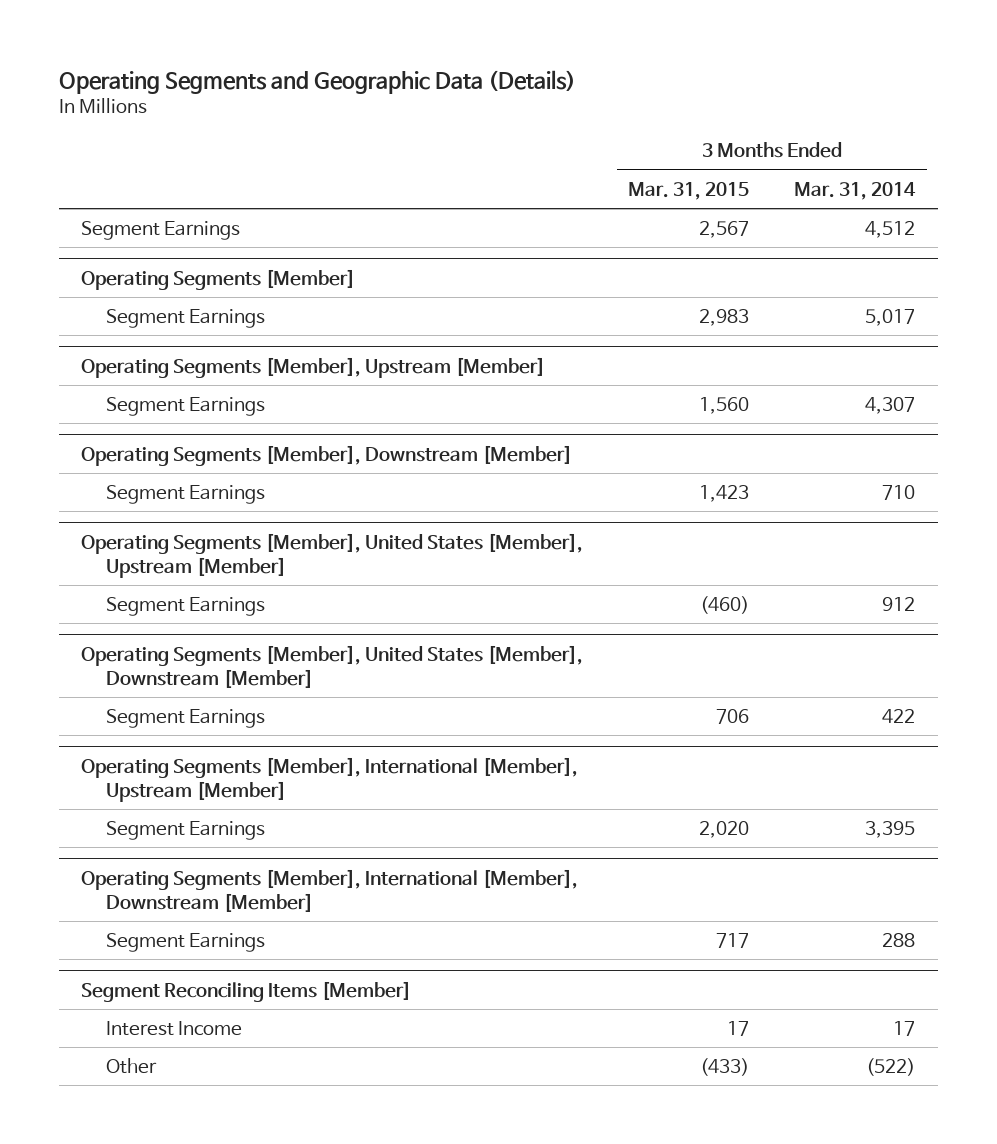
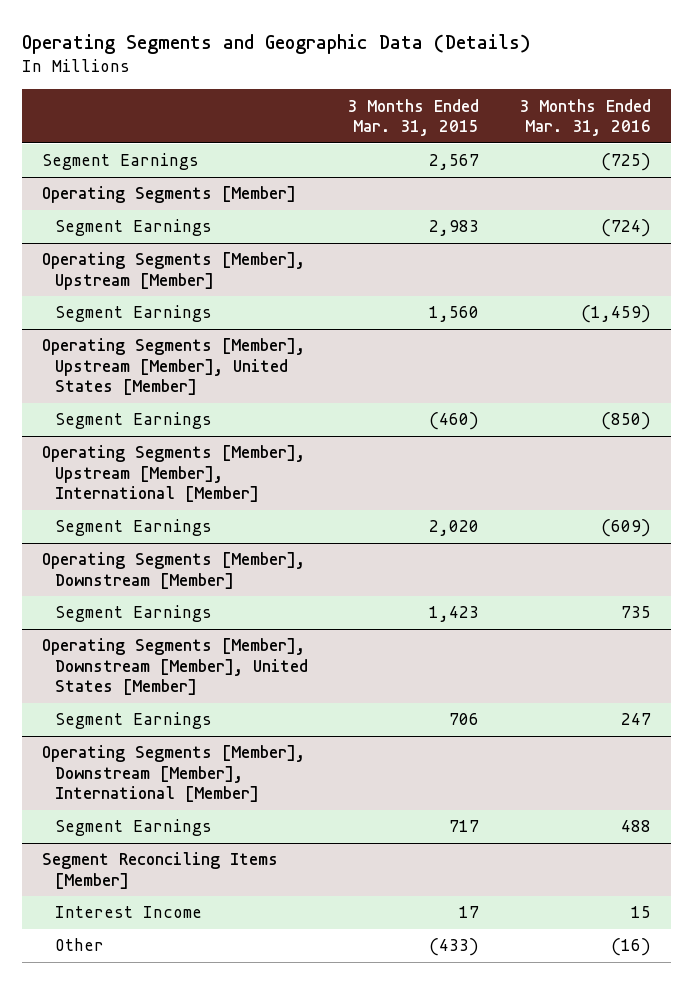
[794,181,917,200] Mar. 31, 2014 -> none
none -> [518,98,651,137] 3 Months Ended Mar. 31, 2016
none -> [42,338,306,396] Operating Segments [Member], Upstream [Member], United States [Member]
none -> [54,412,212,430] Segment Earnings
none -> [42,445,306,503] Operating Segments [Member], Upstream [Member], International [Member]
none -> [54,519,212,537] Segment Earnings
[81,532,584,578] Operating Segments [Member], United States [Member], Upstream [Member] -> none
[106,596,266,616] Segment Earnings -> none
[81,644,584,688] Operating Segments [Member], United States [Member], Downstream [Member] -> [42,638,308,696] Operating Segments [Member], Downstream [Member], United States [Member]
[81,756,579,802] Operating Segments [Member], International [Member], Upstream [Member] -> none
[106,820,266,840] Segment Earnings -> none
[81,868,579,912] Operating Segments [Member], International [Member], Downstream [Member] -> [42,745,306,803] Operating Segments [Member], Downstream [Member], International [Member]

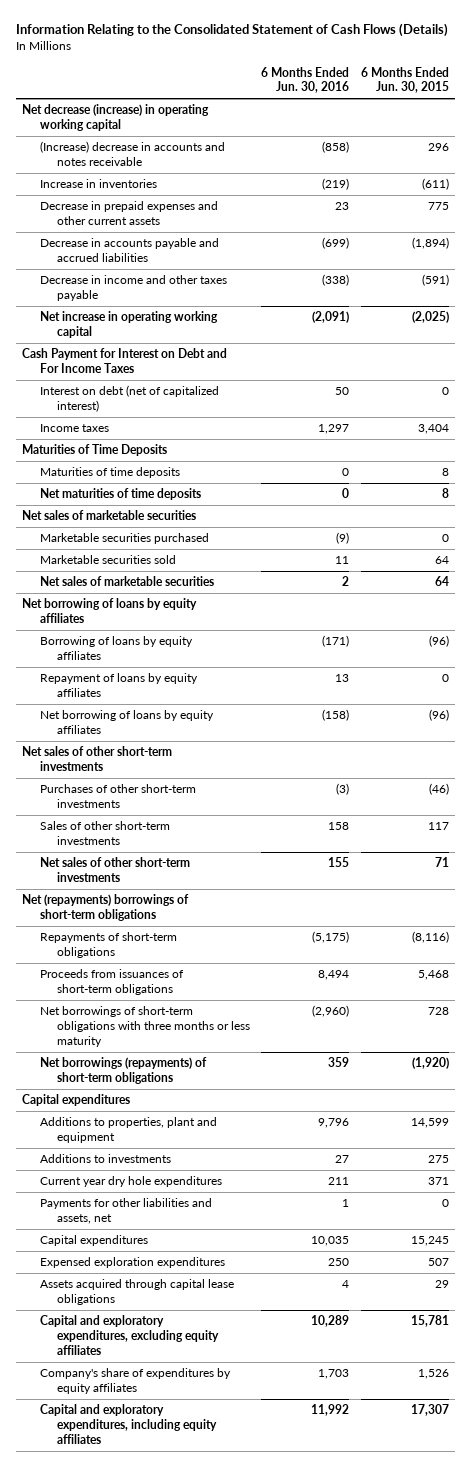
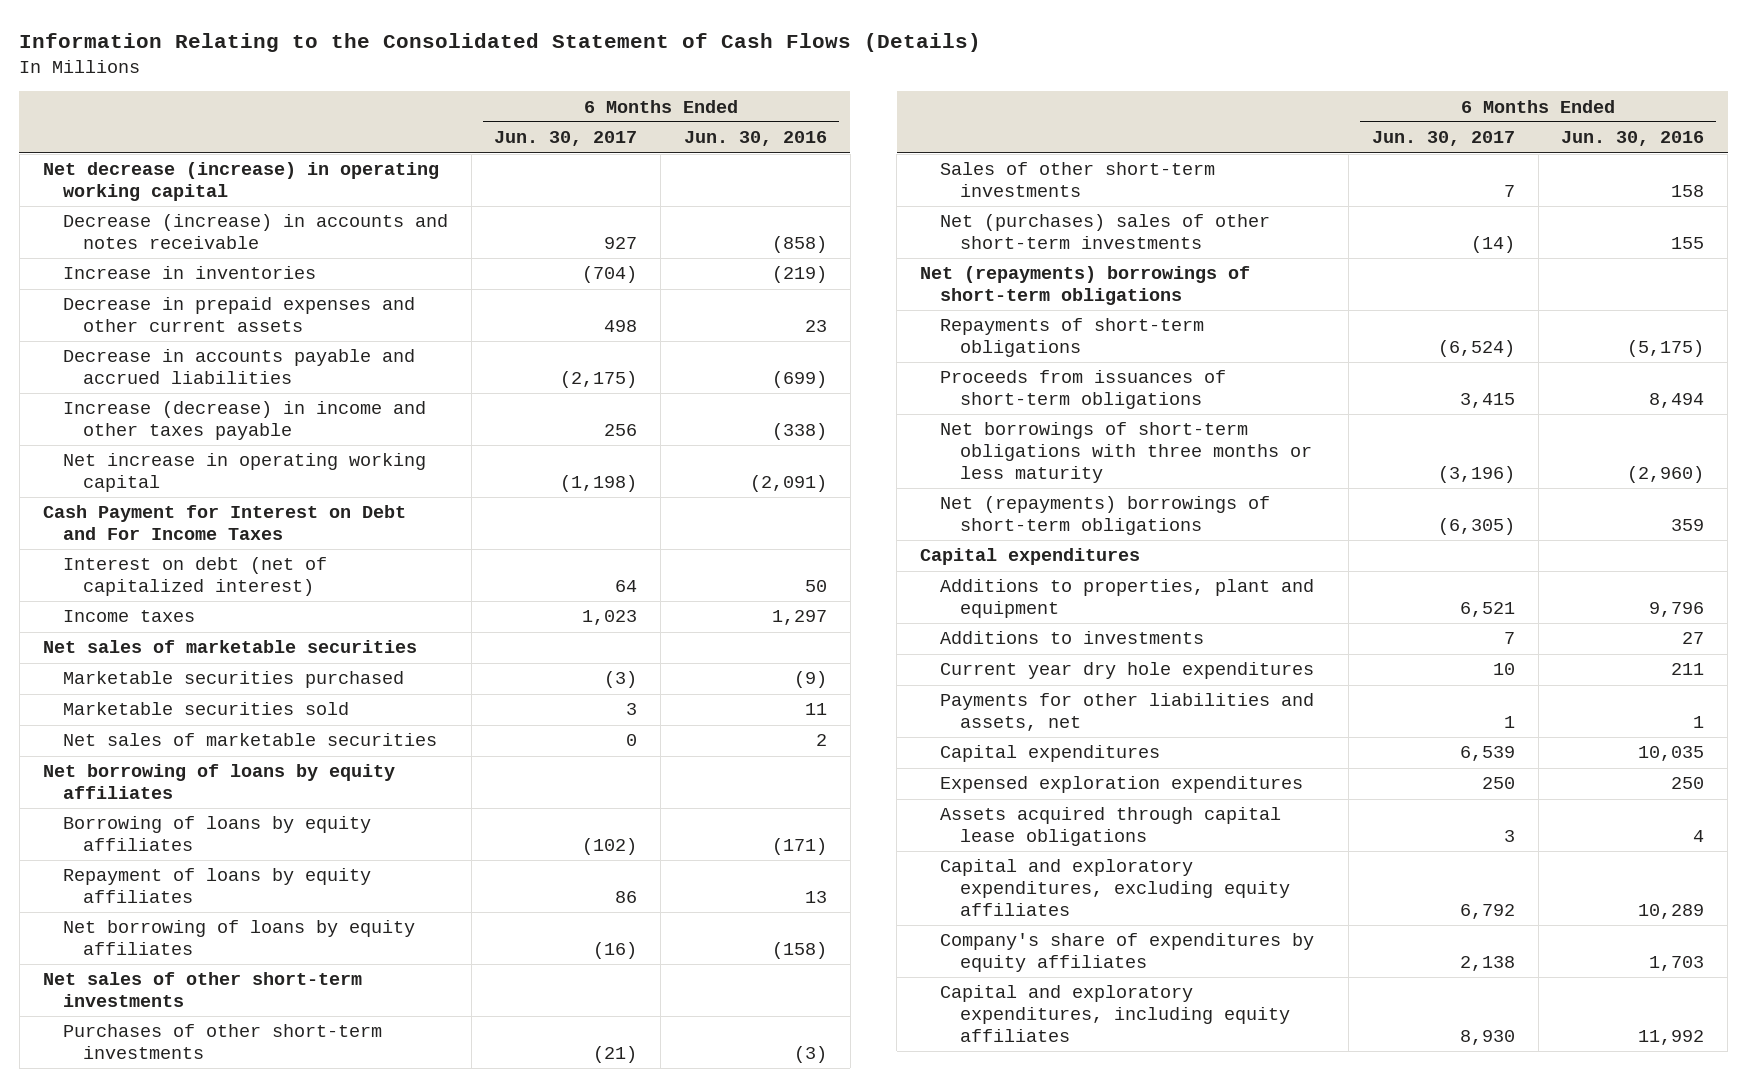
[360,66,449,94] 6 Months Ended Jun. 30, 2015 -> none
none -> [494,131,638,147] Jun. 30, 2017
[39,141,225,166] (Increase) decrease in accounts and notes receivable -> [62,214,448,250] Decrease (increase) in accounts and notes receivable
[39,275,227,301] Decrease in income and other taxes payable -> [62,401,426,441] Increase (decrease) in income and other taxes payable
[22,444,168,457] Maturities of Time Deposits -> none
[39,467,180,479] Maturities of time deposits -> none
[39,488,201,501] Net maturities of time deposits -> none
[39,857,190,882] Net sales of other short-term investments -> [940,214,1271,250] Net (purchases) sales of other short-term investments
[39,1057,207,1084] Net borrowings (repayments) of short-term obligations -> [940,496,1271,536] Net (repayments) borrowings of short-term obligations

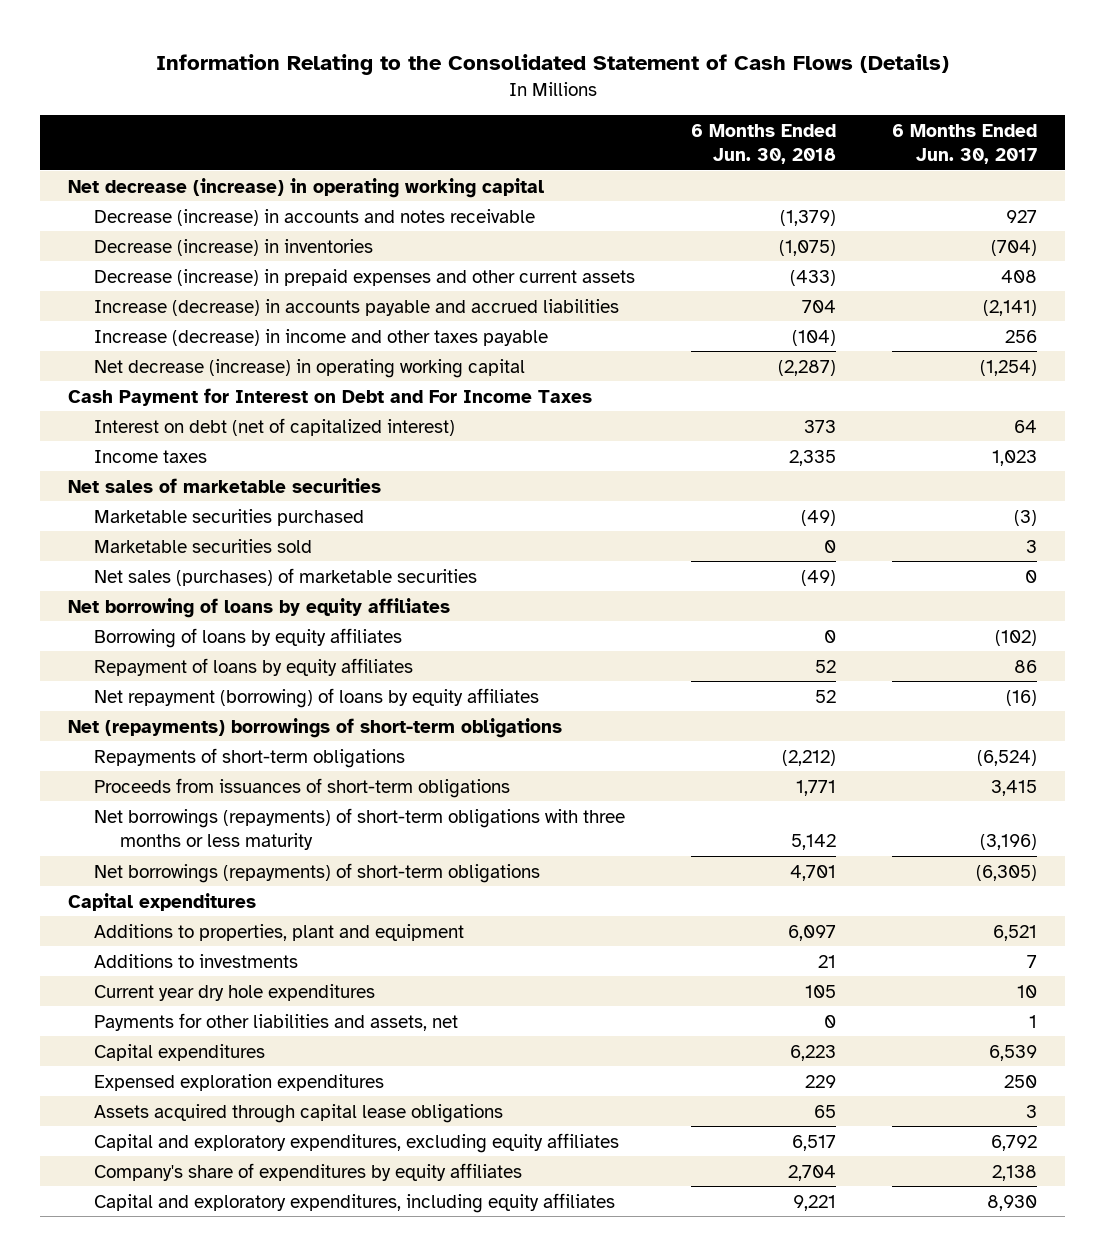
[684,131,828,147] Jun. 30, 2016 -> none
none -> [691,124,837,165] 6 Months Ended Jun. 30, 2018
[62,266,316,280] Increase in inventories -> [94,238,374,256] Decrease (increase) in inventories
[62,297,415,333] Decrease in prepaid expenses and other current assets -> [94,268,636,286] Decrease (increase) in prepaid expenses and other current assets
[604,320,638,333] 498 -> [1001,269,1038,283] 408
[62,349,415,385] Decrease in accounts payable and accrued liabilities -> [94,298,620,316] Increase (decrease) in accounts payable and accrued liabilities
[560,371,638,389] (2,175) -> [983,299,1038,316] (2,141)
[62,453,426,493] Net increase in operating working capital -> [94,358,526,378] Net decrease (increase) in operating working capital
[560,475,638,493] (1,198) -> [980,359,1038,376] (1,254)
[62,733,437,747] Net sales of marketable securities -> [94,567,478,586] Net sales (purchases) of marketable securities
[42,972,362,1008] Net sales of other short-term investments -> none
[62,1024,382,1060] Purchases of other short-term investments -> none
[940,162,1216,198] Sales of other short-term investments -> none
[940,214,1271,250] Net (purchases) sales of other short-term investments -> none
[62,920,415,956] Net borrowing of loans by equity affiliates -> [94,687,540,708] Net repayment (borrowing) of loans by equity affiliates
[940,422,1313,483] Net borrowings of short-term obligations with three months or less maturity -> [94,807,626,850] Net borrowings (repayments) of short-term obligations with three months or less maturity
[940,496,1271,536] Net (repayments) borrowings of short-term obligations -> [94,862,541,883] Net borrowings (repayments) of short-term obligations

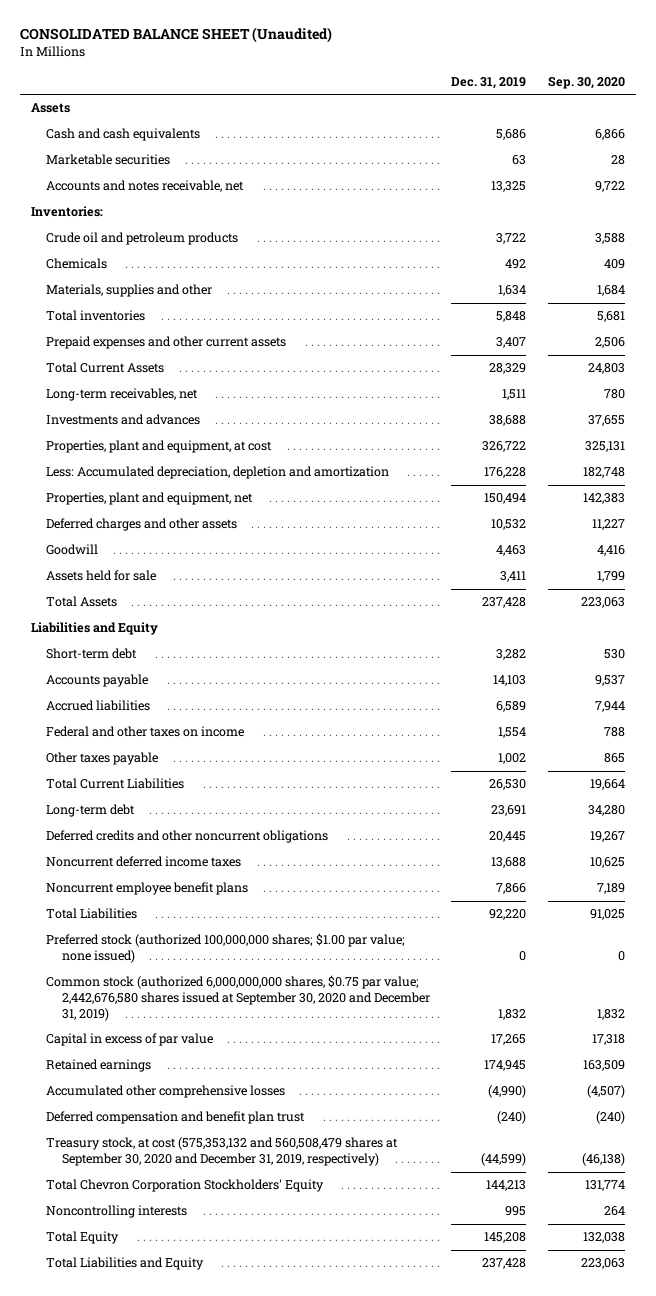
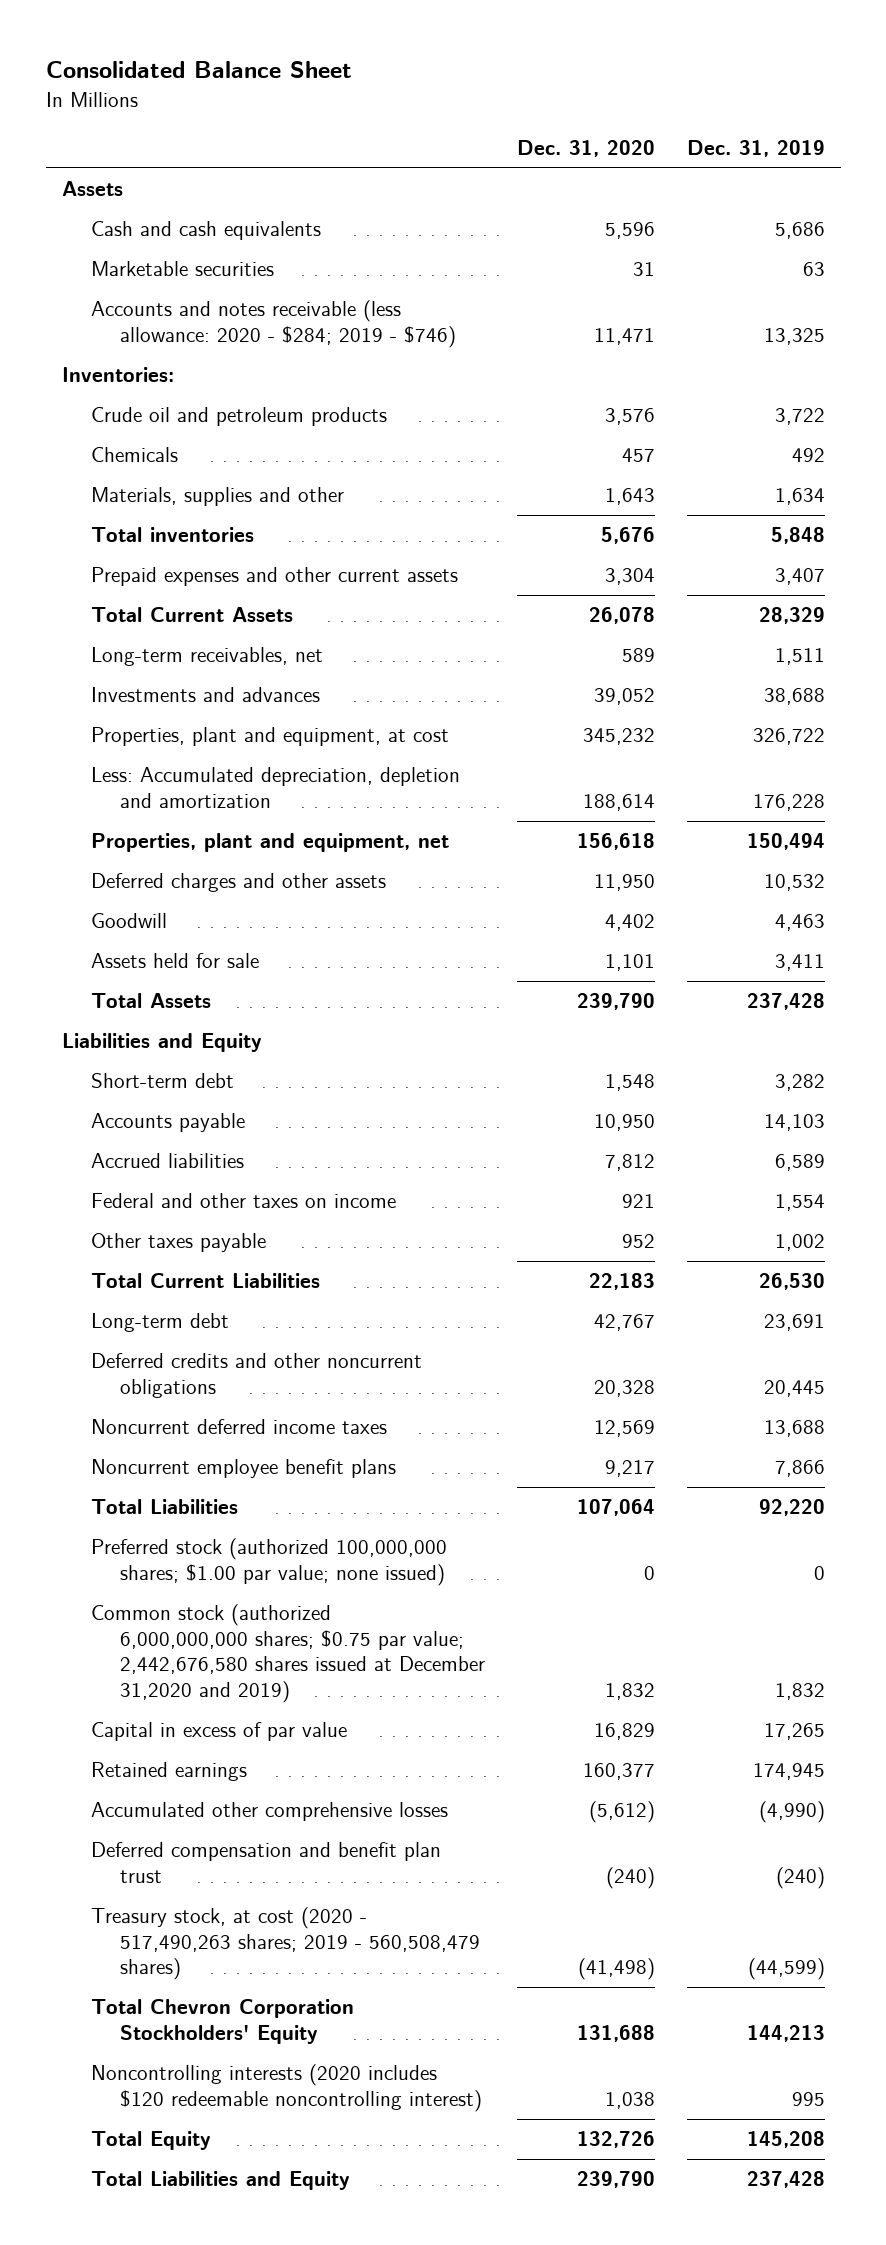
[20,27,333,44] CONSOLIDATED BALANCE SHEET (Unaudited) -> [45,61,352,79] Consolidated Balance Sheet
[548,75,626,89] Sep. 30, 2020 -> none
none -> [516,140,655,158] Dec. 31, 2020
[46,180,245,193] Accounts and notes receivable, net -> [90,300,456,348] Accounts and notes receivable (less allowance: 2020 - $284; 2019 - $746)
[46,975,430,1022] Common stock (authorized 6,000,000,000 shares, $0.75 par value; 2,442,676,580 shares issued at September 30, 2020 and December 31, 2019) -> [90,1604,485,1703] Common stock (authorized 6,000,000,000 shares; $0.75 par value; 2,442,676,580 shares issued at December 31,2020 and 2019)
[46,1137,399,1167] Treasury stock, at cost (575,353,132 and 560,508,479 shares at September 30, 2020 and December 31, 2019, respectively) -> [90,1907,480,1981] Treasury stock, at cost (2020 - 517,490,263 shares; 2019 - 560,508,479 shares)
[46,1205,188,1219] Noncontrolling interests -> [90,2064,482,2112] Noncontrolling interests (2020 includes $120 redeemable noncontrolling interest)

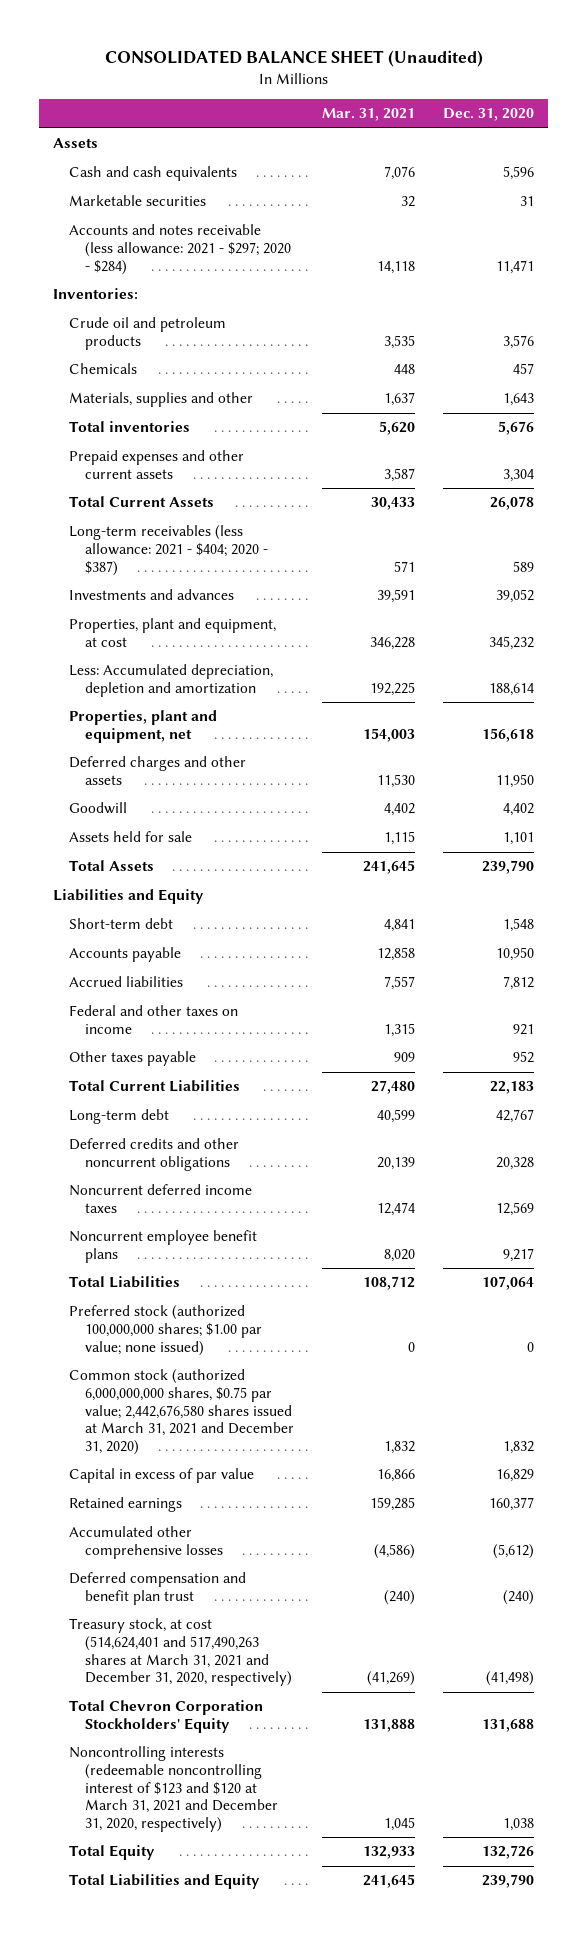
[45,61,352,79] Consolidated Balance Sheet -> [104,50,483,68] CONSOLIDATED BALANCE SHEET (Unaudited)
[686,140,825,158] Dec. 31, 2019 -> none
none -> [322,108,416,122] Mar. 31, 2021
[90,300,456,348] Accounts and notes receivable (less allowance: 2020 - $284; 2019 - $746) -> [69,224,292,275] Accounts and notes receivable (less allowance: 2021 - $297; 2020 - $284)
[90,647,323,667] Long-term receivables, net -> [69,525,269,576] Long-term receivables (less allowance: 2021 - $404; 2020 - $387)
[90,1604,485,1703] Common stock (authorized 6,000,000,000 shares; $0.75 par value; 2,442,676,580 shares issued at December 31,2020 and 2019) -> [69,1369,295,1455] Common stock (authorized 6,000,000,000 shares, $0.75 par value; 2,442,676,580 shares issued at March 31, 2021 and December 31, 2020)
[90,1907,480,1981] Treasury stock, at cost (2020 - 517,490,263 shares; 2019 - 560,508,479 shares) -> [69,1618,293,1687] Treasury stock, at cost (514,624,401 and 517,490,263 shares at March 31, 2021 and December 31, 2020, respectively)
[90,2064,482,2112] Noncontrolling interests (2020 includes $120 redeemable noncontrolling interest) -> [69,1746,279,1832] Noncontrolling interests (redeemable noncontrolling interest of $123 and $120 at March 31, 2021 and December 31, 2020, respectively)

